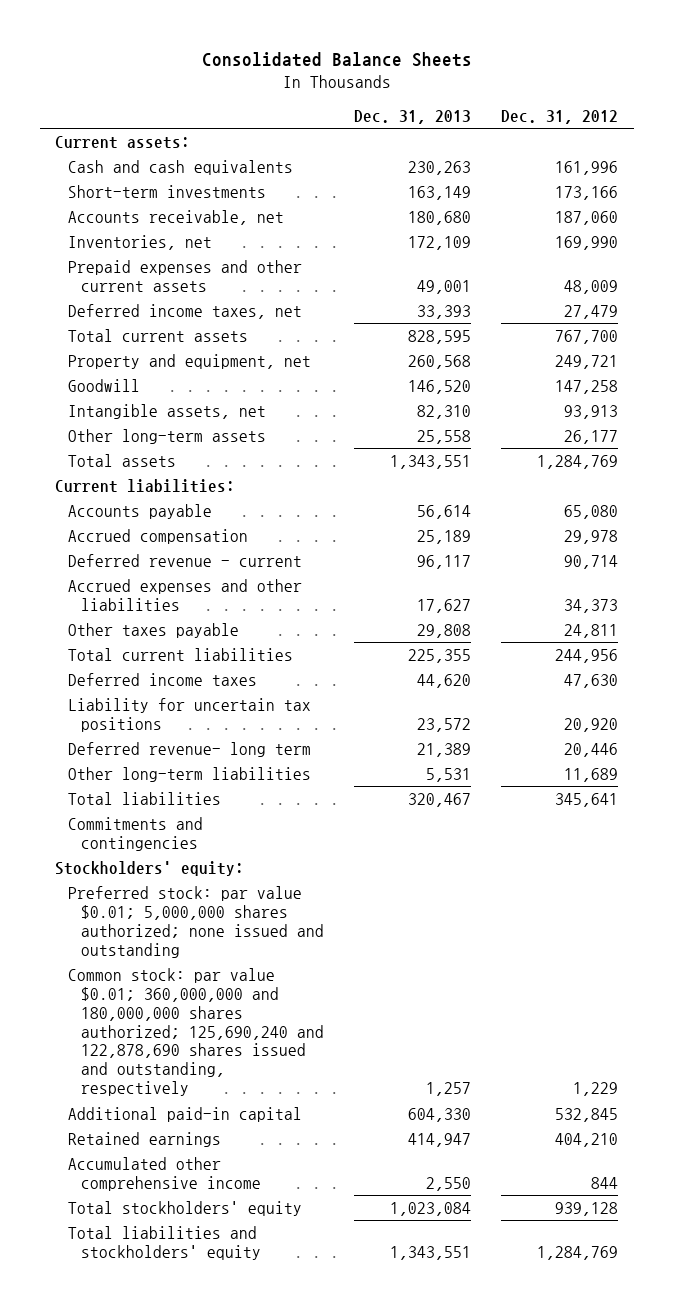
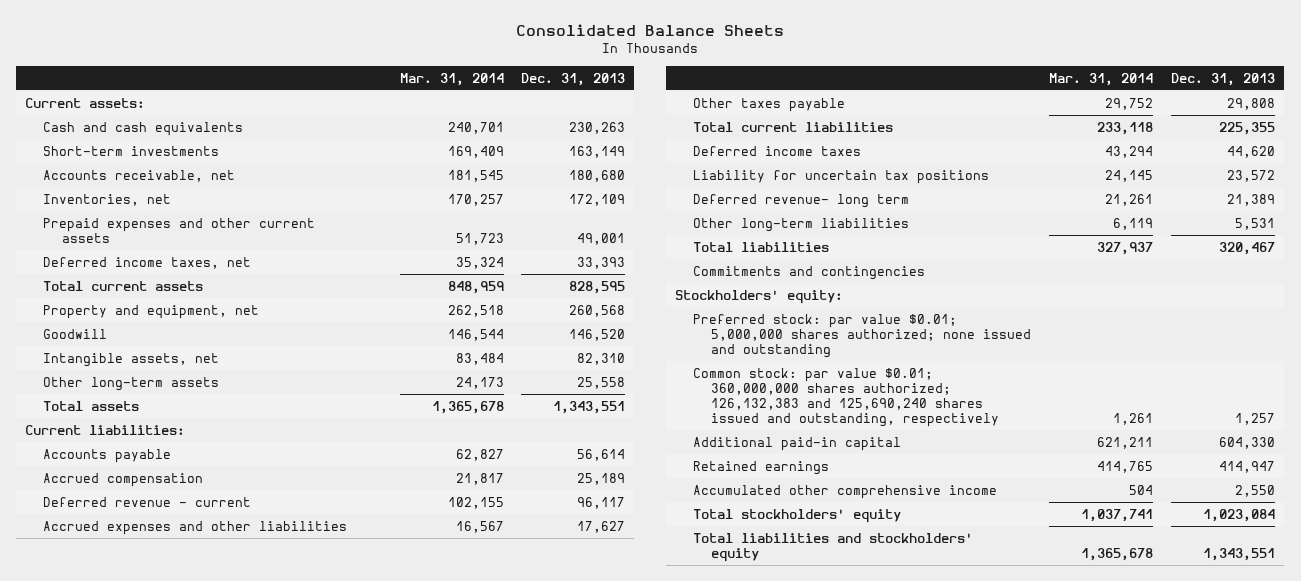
[501,110,619,125] Dec. 31, 2012 -> none
none -> [399,72,504,86] Mar. 31, 2014
[67,967,324,1097] Common stock: par value $0.01; 360,000,000 and 180,000,000 shares authorized; 125,690,240 and 122,878,690 shares issued and outstanding, respectively -> [693,367,1000,428] Common stock: par value $0.01; 360,000,000 shares authorized; 126,132,383 and 125,690,240 shares issued and outstanding, respectively

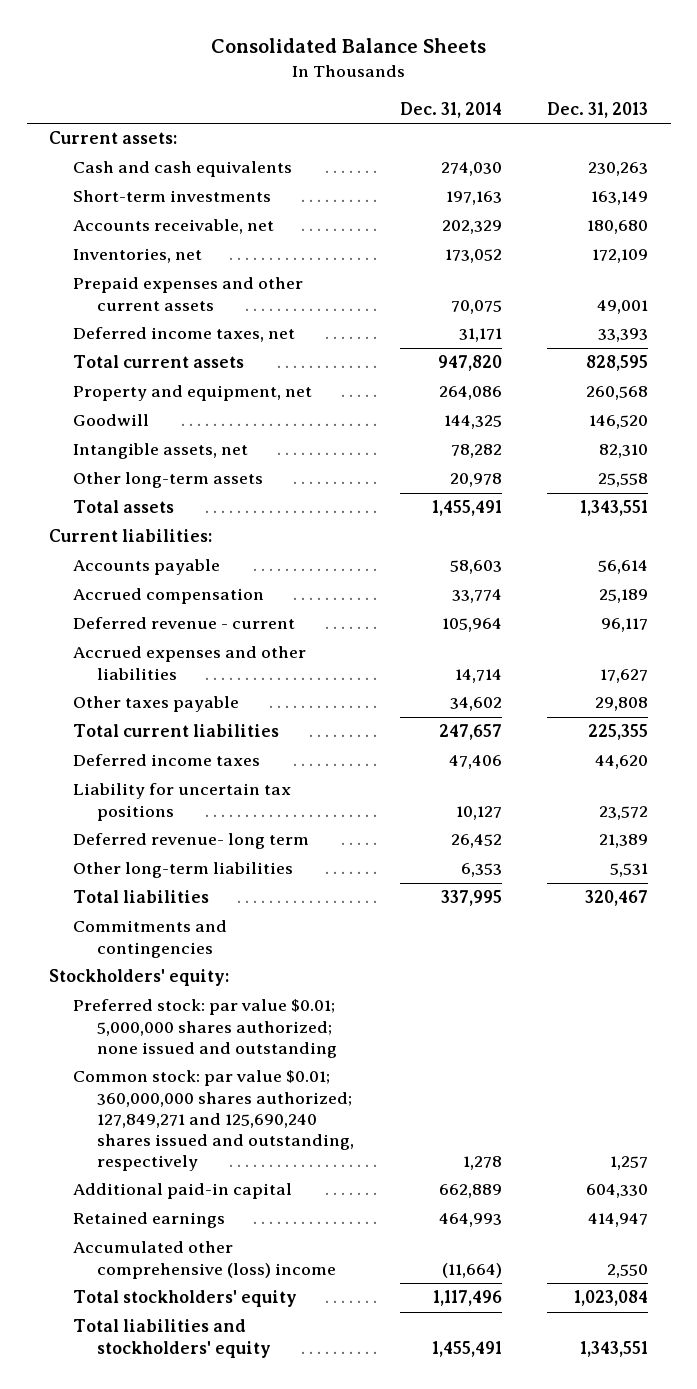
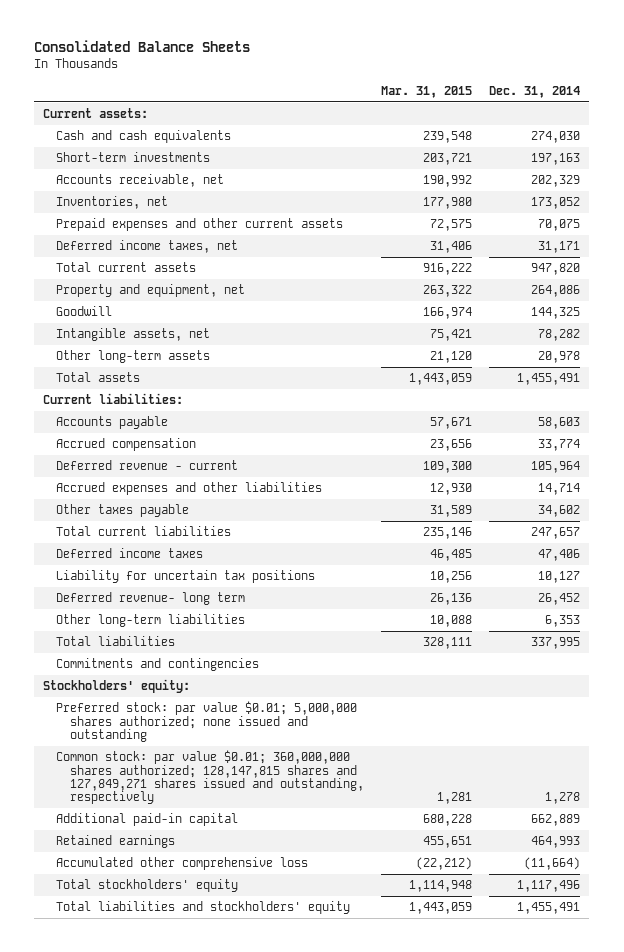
[546,101,648,118] Dec. 31, 2013 -> none
none -> [380,85,472,98] Mar. 31, 2015
[73,1070,355,1171] Common stock: par value $0.01; 360,000,000 shares authorized; 127,849,271 and 125,690,240 shares issued and outstanding, respectively -> [56,750,364,805] Common stock: par value $0.01; 360,000,000 shares authorized; 128,147,815 shares and 127,849,271 shares issued and outstanding, respectively
[73,1241,337,1279] Accumulated other comprehensive (loss) income -> [56,857,309,871] Accumulated other comprehensive loss

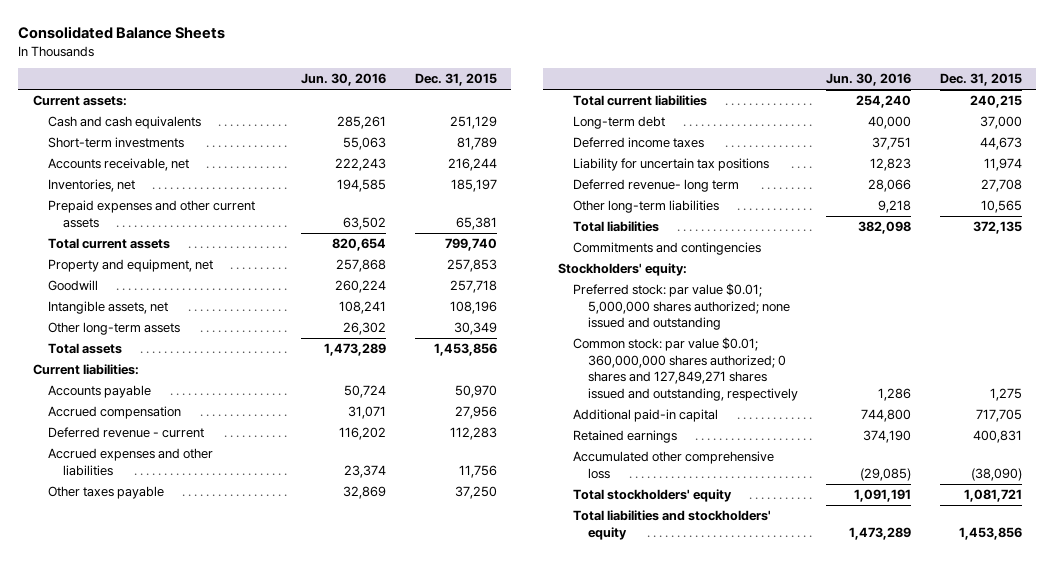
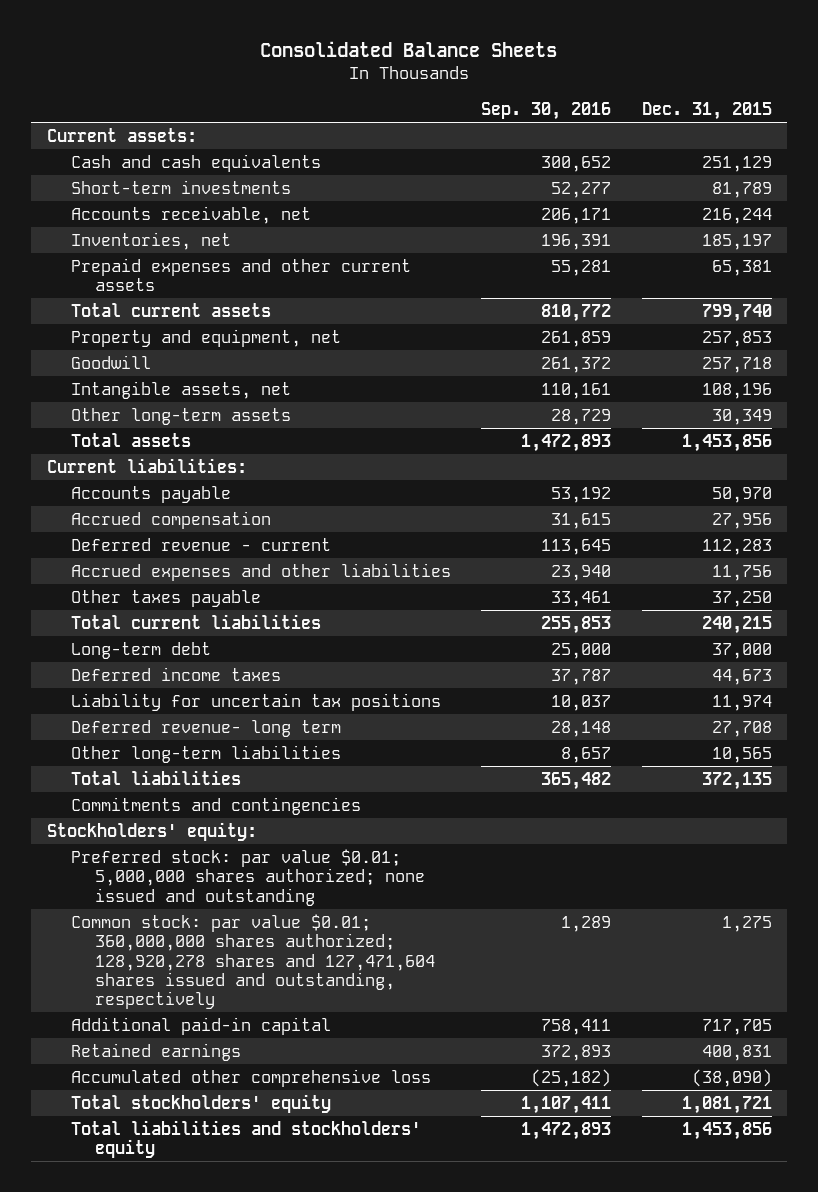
[301,73,387,87] Jun. 30, 2016 -> none
none -> [481,101,612,120] Sep. 30, 2016
[572,337,798,401] Common stock: par value $0.01; 360,000,000 shares authorized; 0 shares and 127,849,271 shares issued and outstanding, respectively -> [71,913,436,1010] Common stock: par value $0.01; 360,000,000 shares authorized; 128,920,278 shares and 127,471,604 shares issued and outstanding, respectively

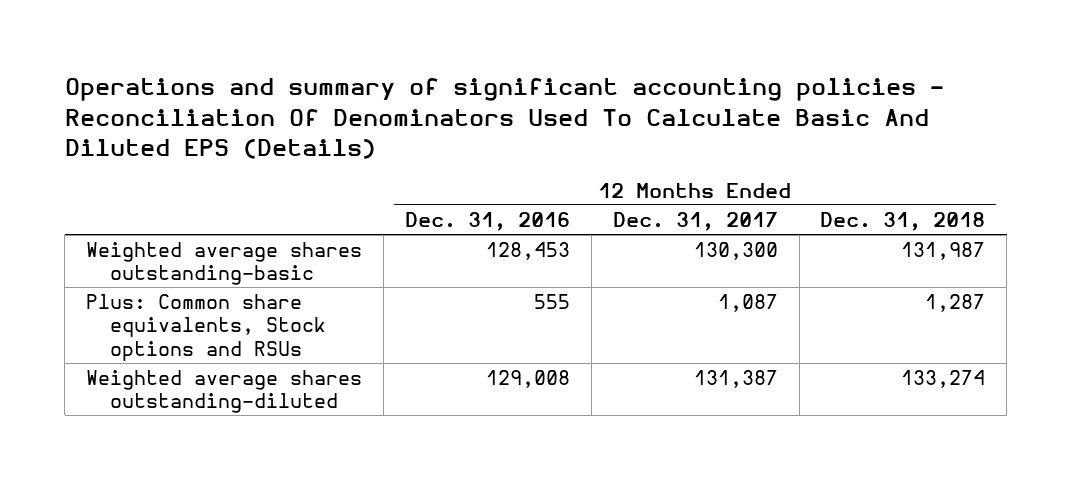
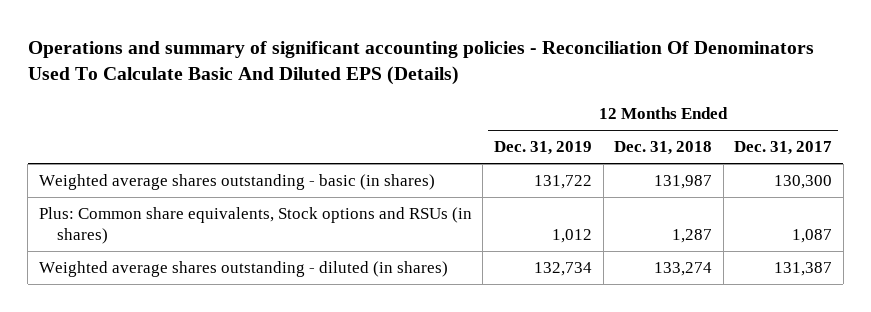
[405,211,571,231] Dec. 31, 2016 -> none
none -> [494,141,593,156] Dec. 31, 2019
[86,242,363,286] Weighted average shares outstanding-basic -> [38,173,435,190] Weighted average shares outstanding - basic (in shares)
[86,294,327,361] Plus: Common share equivalents, Stock options and RSUs -> [38,206,472,244] Plus: Common share equivalents, Stock options and RSUs (in shares)
[86,370,363,414] Weighted average shares outstanding-diluted -> [38,260,448,277] Weighted average shares outstanding - diluted (in shares)

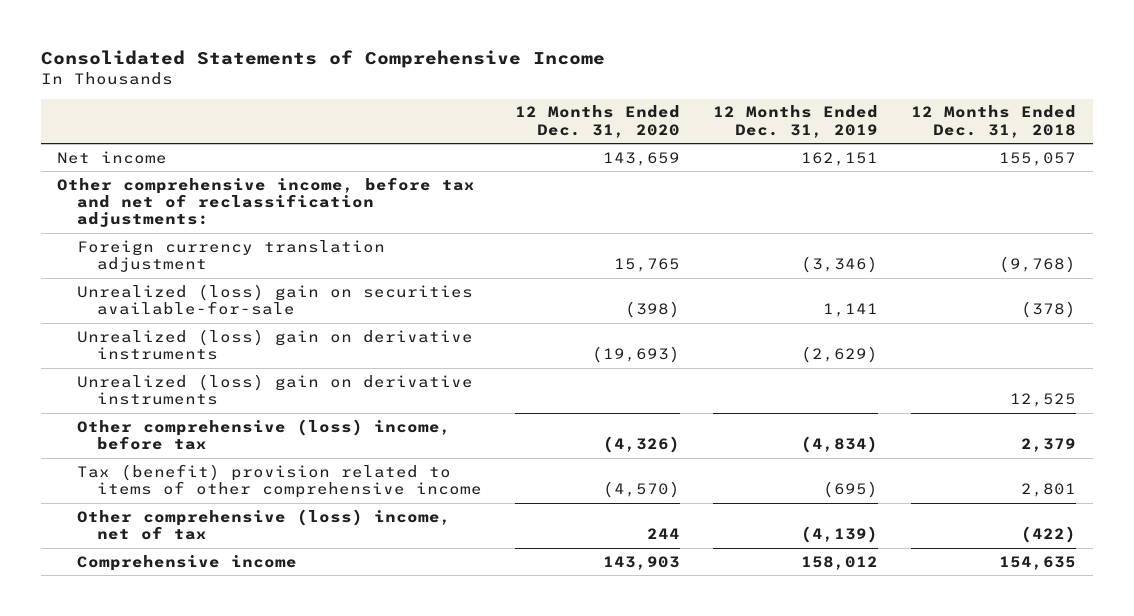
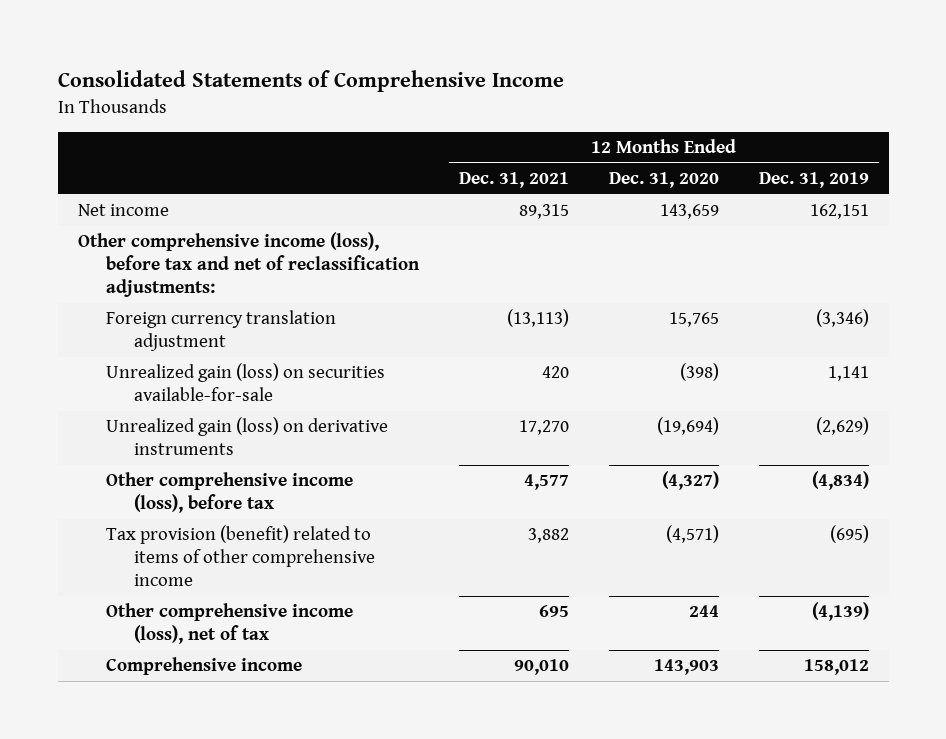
[911,105,1077,138] 12 Months Ended Dec. 31, 2018 -> none
none -> [458,172,569,189] Dec. 31, 2021
[57,176,476,228] Other comprehensive income, before tax and net of reclassification adjustments: -> [77,232,420,297] Other comprehensive income (loss), before tax and net of reclassification adjustments:
[77,373,474,406] Unrealized (loss) gain on derivative instruments -> none
[77,283,474,316] Unrealized (loss) gain on securities available-for-sale -> [105,363,385,402] Unrealized gain (loss) on securities available-for-sale
[77,328,474,361] Unrealized (loss) gain on derivative instruments -> [105,417,388,456] Unrealized gain (loss) on derivative instruments
[592,346,681,364] (19,693) -> [656,417,719,436] (19,694)
[77,418,452,451] Other comprehensive (loss) income, before tax -> [105,472,353,514] Other comprehensive income (loss), before tax
[603,436,681,454] (4,326) -> [661,471,719,491] (4,327)
[77,463,483,499] Tax (benefit) provision related to items of other comprehensive income -> [105,525,375,586] Tax provision (benefit) related to items of other comprehensive income
[603,481,681,499] (4,570) -> [665,525,719,544] (4,571)
[77,508,452,541] Other comprehensive (loss) income, net of tax -> [105,603,353,645] Other comprehensive income (loss), net of tax

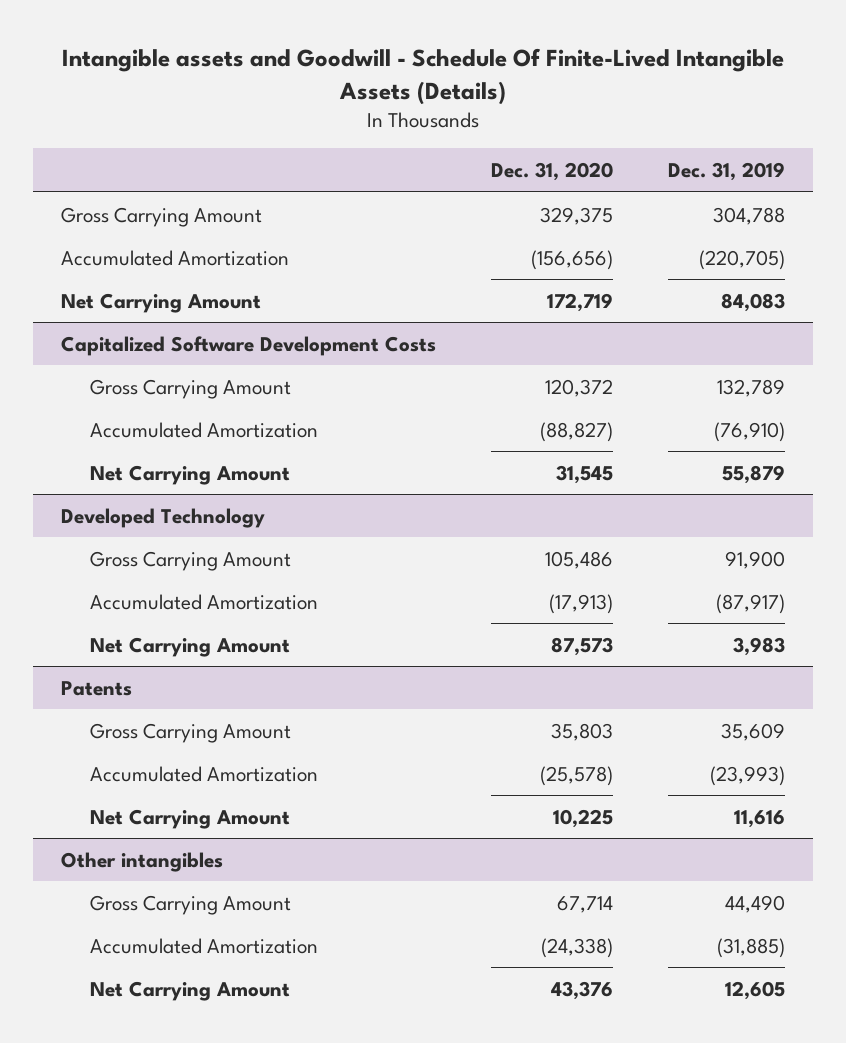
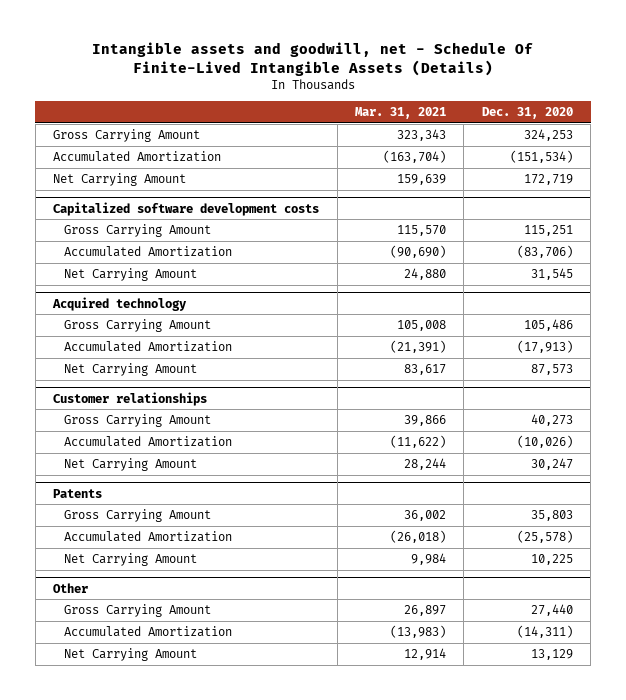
[61,47,784,105] Intangible assets and Goodwill - Schedule Of Finite-Lived Intangible Assets (Details) -> [91,41,533,76] Intangible assets and goodwill, net - Schedule Of Finite-Lived Intangible Assets (Details)
[668,161,786,181] Dec. 31, 2019 -> none
none -> [354,107,446,120] Mar. 31, 2021
[539,206,613,225] 329,375 -> [523,129,573,142] 324,253
[530,249,613,270] (156,656) -> [509,150,573,164] (151,534)
[60,335,436,356] Capitalized Software Development Costs -> [53,201,320,216] Capitalized software development costs
[544,378,613,397] 120,372 -> [523,225,573,237] 115,251
[539,421,613,442] (88,827) -> [516,245,573,259] (83,706)
[60,507,265,528] Developed Technology -> [52,296,188,311] Acquired technology
none -> [53,391,208,406] Customer relationships
none -> [64,414,212,428] Gross Carrying Amount
none -> [64,436,233,448] Accumulated Amortization
none -> [64,458,198,472] Net Carrying Amount
[60,851,223,872] Other intangibles -> [53,582,89,593] Other
[556,895,613,913] 67,714 -> [530,604,573,617] 27,440
[540,937,613,958] (24,338) -> [516,625,573,639] (14,311)
[550,980,613,1000] 43,376 -> [530,649,573,661] 13,129

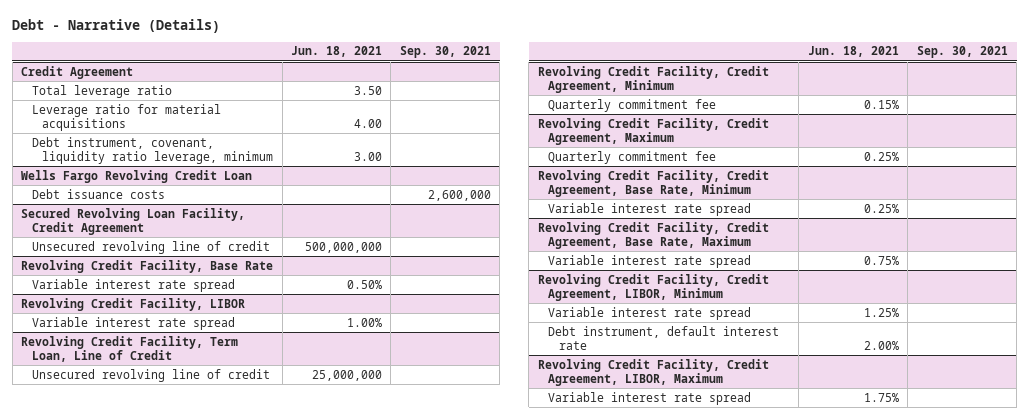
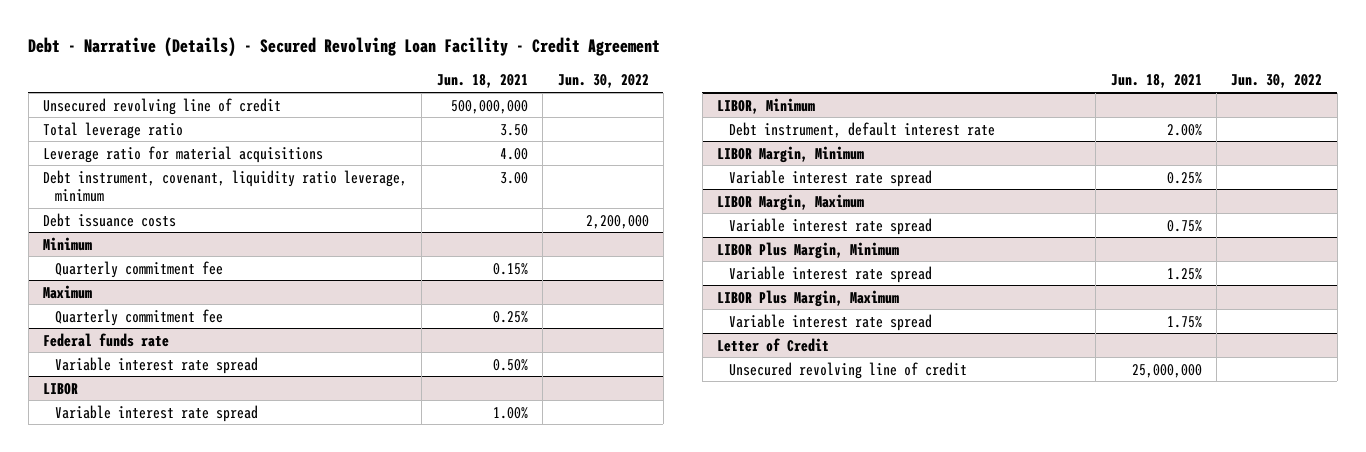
[12,19,221,34] Debt - Narrative (Details) -> [28,37,661,58] Debt - Narrative (Details) - Secured Revolving Loan Facility - Credit Agreement
[399,46,491,59] Sep. 30, 2021 -> none
none -> [557,74,649,89] Jun. 30, 2022
[20,65,133,79] Credit Agreement -> none
none -> [43,97,282,115] Unsecured revolving line of credit
[20,169,252,183] Wells Fargo Revolving Credit Loan -> none
[20,207,245,235] Secured Revolving Loan Facility, Credit Agreement -> none
[31,240,270,254] Unsecured revolving line of credit -> none
[20,259,273,273] Revolving Credit Facility, Base Rate -> none
[31,278,235,292] Variable interest rate spread -> none
[20,297,245,311] Revolving Credit Facility, LIBOR -> none
[31,316,235,330] Variable interest rate spread -> none
[20,335,238,362] Revolving Credit Facility, Term Loan, Line of Credit -> none
[31,368,270,382] Unsecured revolving line of credit -> none
[537,65,769,93] Revolving Credit Facility, Credit Agreement, Minimum -> none
none -> [43,236,93,251] Minimum
[537,117,769,145] Revolving Credit Facility, Credit Agreement, Maximum -> none
none -> [43,284,93,299] Maximum
[537,169,769,197] Revolving Credit Facility, Credit Agreement, Base Rate, Minimum -> none
none -> [43,332,170,347] Federal funds rate
none -> [55,356,259,374] Variable interest rate spread
none -> [43,382,79,395] LIBOR
none -> [55,404,259,422] Variable interest rate spread
none -> [716,97,815,114] LIBOR, Minimum
none -> [728,121,995,138] Debt instrument, default interest rate
none -> [716,145,864,163] LIBOR Margin, Minimum
[537,221,769,249] Revolving Credit Facility, Credit Agreement, Base Rate, Maximum -> none
none -> [716,193,864,211] LIBOR Margin, Maximum
[537,273,769,301] Revolving Credit Facility, Credit Agreement, LIBOR, Minimum -> none
none -> [716,241,899,259] LIBOR Plus Margin, Minimum
[548,325,780,350] Debt instrument, default interest rate -> none
[537,358,769,386] Revolving Credit Facility, Credit Agreement, LIBOR, Maximum -> none
none -> [716,289,899,307] LIBOR Plus Margin, Maximum
none -> [716,337,829,352] Letter of Credit
none -> [728,361,967,379] Unsecured revolving line of credit

